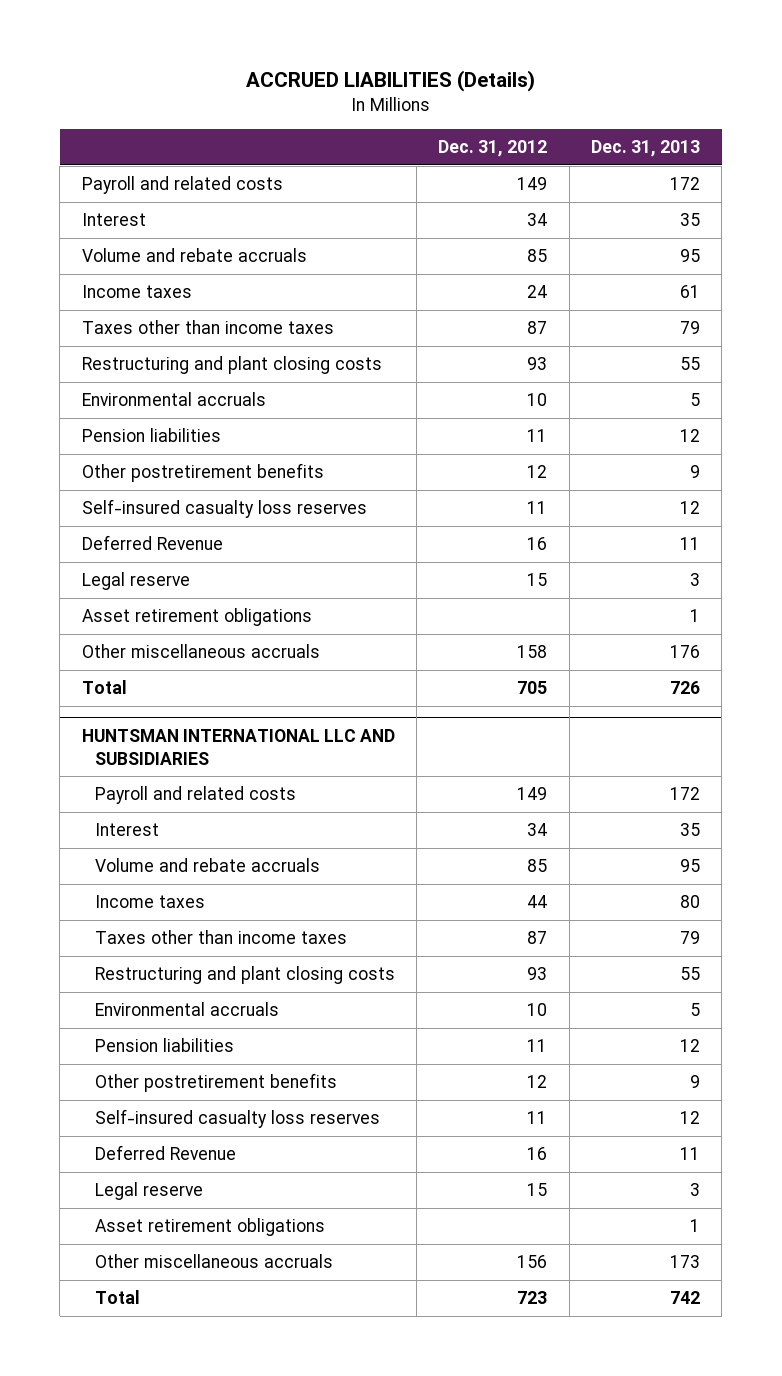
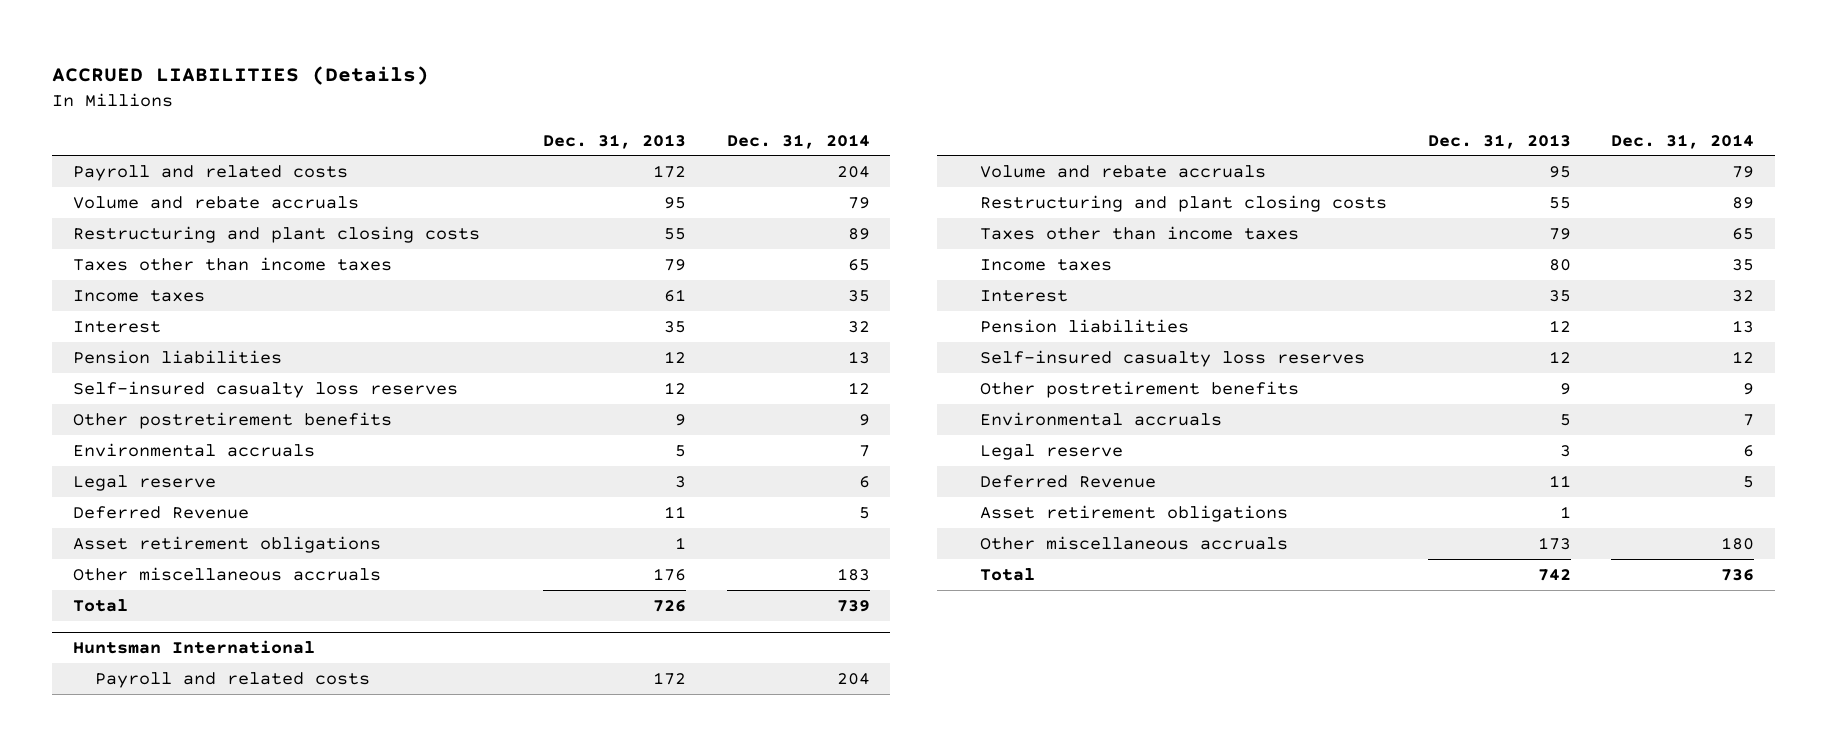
[438,140,548,158] Dec. 31, 2012 -> none
none -> [726,133,870,149] Dec. 31, 2014
[81,320,334,335] Taxes other than income taxes -> [72,256,392,271] Taxes other than income taxes
[81,285,192,299] Income taxes -> [72,289,205,302] Income taxes
[81,213,146,227] Interest -> [72,320,161,333] Interest
[81,463,324,483] Other postretirement benefits -> [72,411,392,429] Other postretirement benefits
[81,392,266,407] Environmental accruals -> [72,442,315,457] Environmental accruals
[81,535,223,551] Deferred Revenue -> [72,505,249,519] Deferred Revenue
[81,728,395,765] HUNTSMAN INTERNATIONAL LLC AND SUBSIDIARIES -> none
none -> [72,640,315,655] Huntsman International
[94,823,159,837] Interest -> none
[94,895,205,909] Income taxes -> none
[94,930,347,945] Taxes other than income taxes -> none
[94,1002,279,1017] Environmental accruals -> none
none -> [979,225,1299,240] Taxes other than income taxes
none -> [979,258,1112,271] Income taxes
none -> [979,289,1068,302] Interest
[94,1073,337,1093] Other postretirement benefits -> none
[94,1145,236,1161] Deferred Revenue -> none
none -> [979,380,1299,398] Other postretirement benefits
none -> [979,411,1222,426] Environmental accruals
none -> [979,474,1156,488] Deferred Revenue

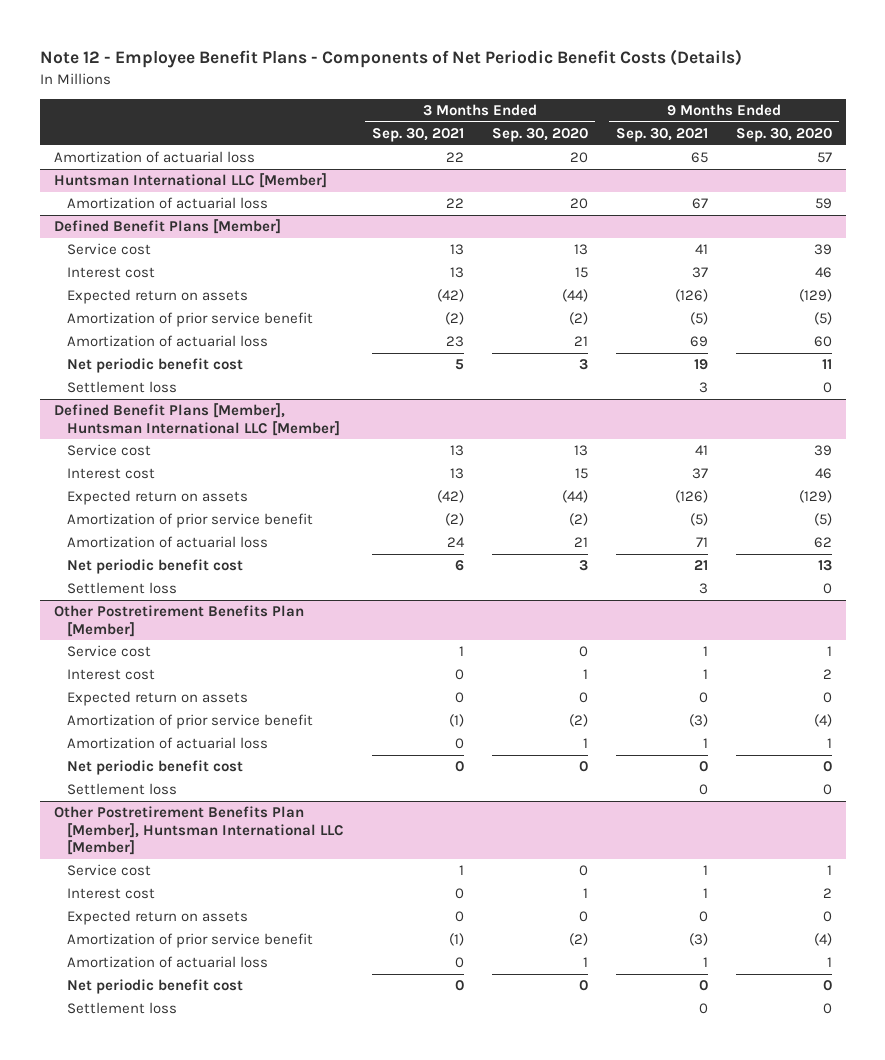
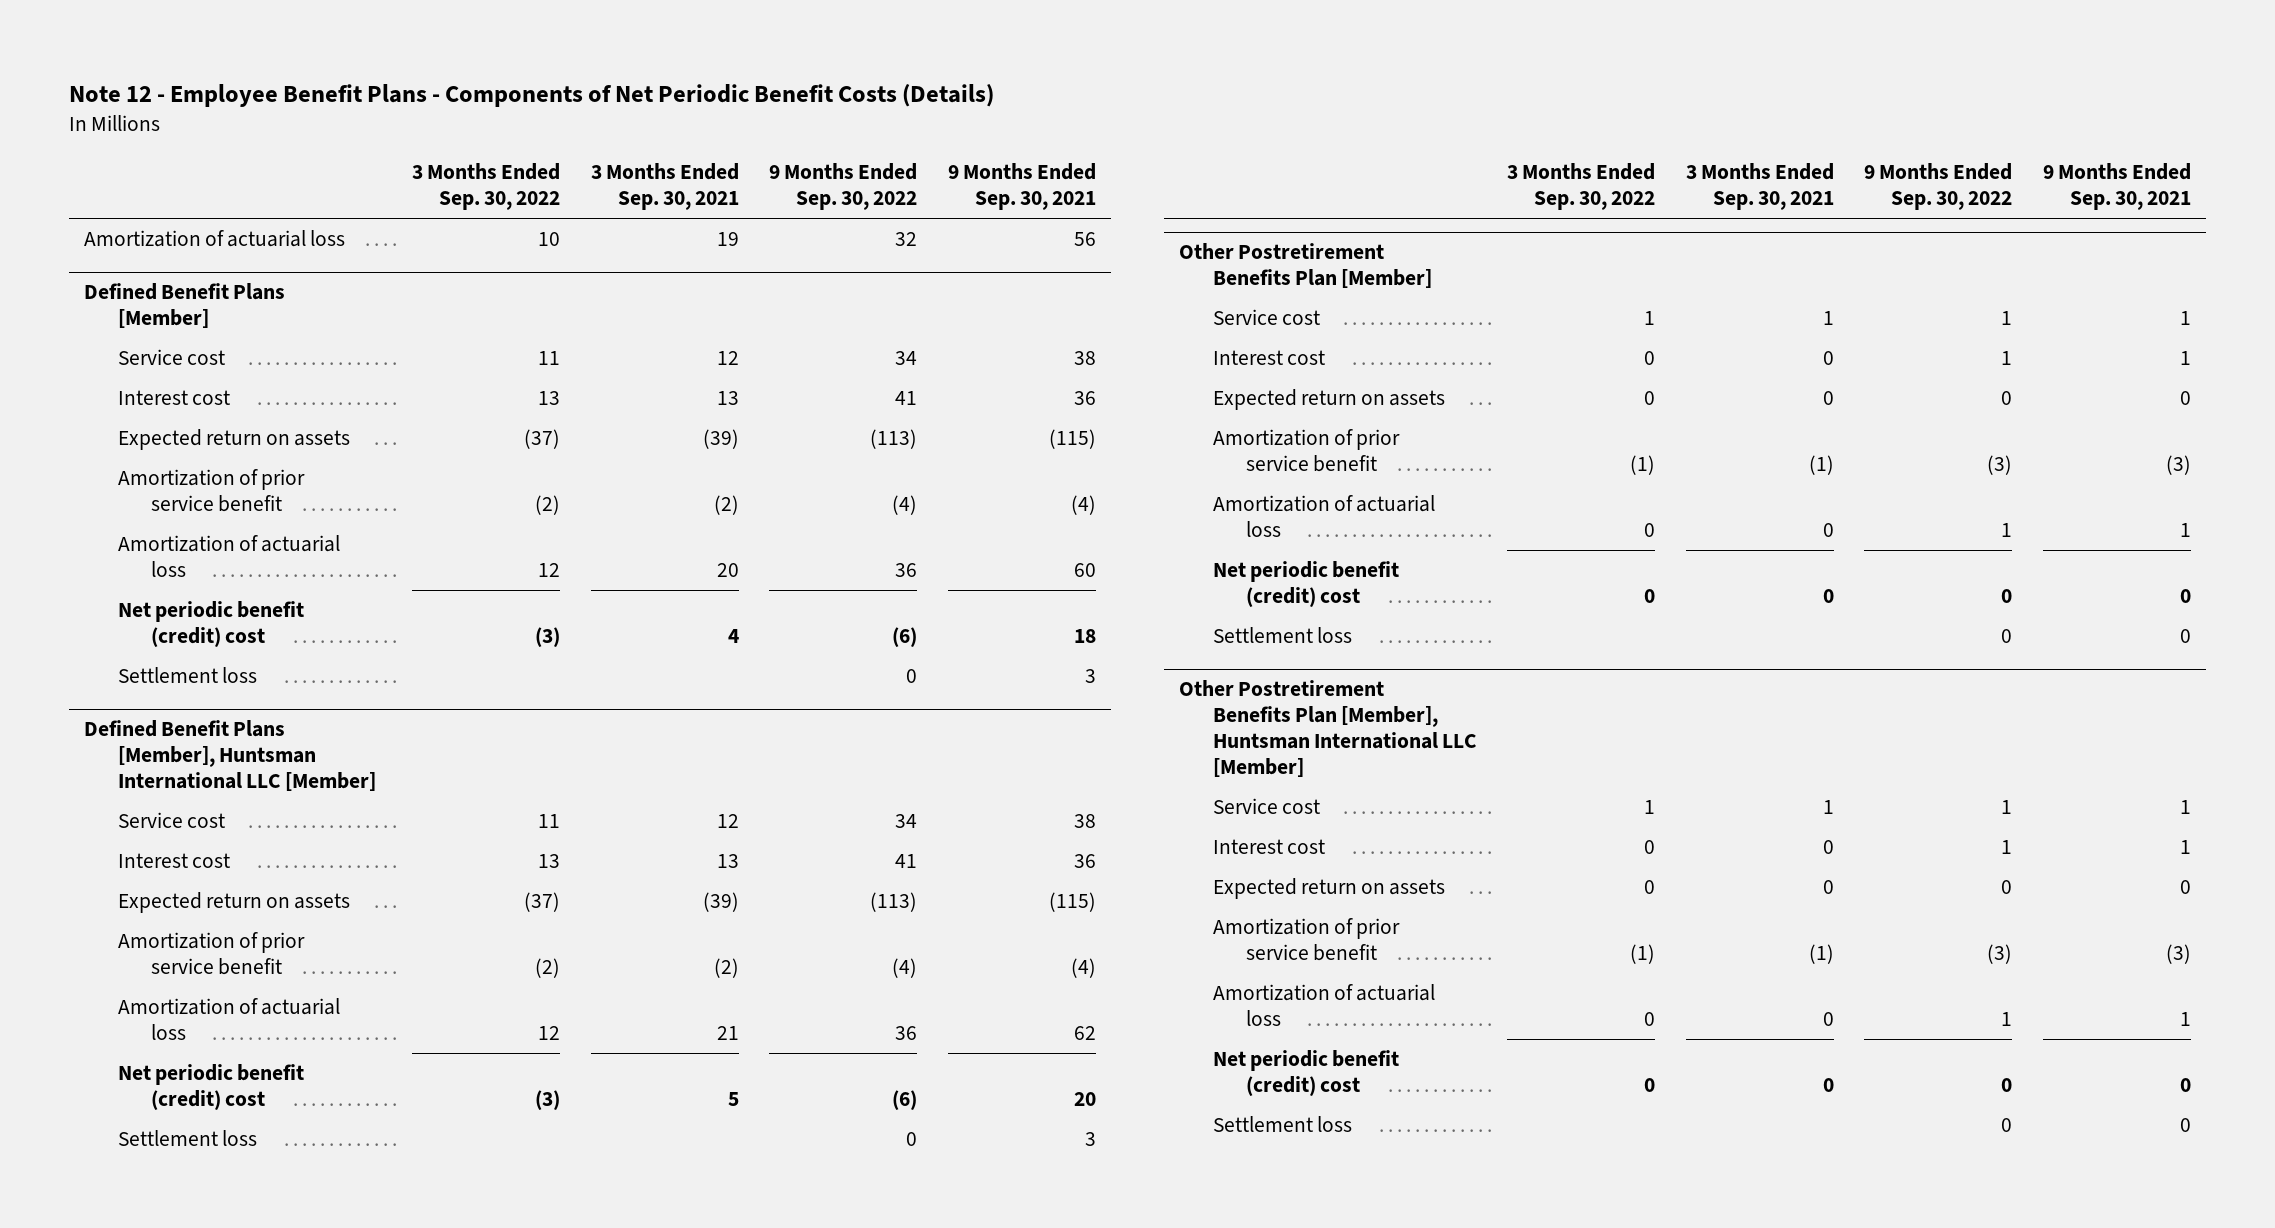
[491,128,588,143] Sep. 30, 2020 -> none
[735,128,832,143] Sep. 30, 2020 -> none
none -> [412,163,561,211] 3 Months Ended Sep. 30, 2022
none -> [769,163,918,211] 9 Months Ended Sep. 30, 2022
[53,173,327,189] Huntsman International LLC [Member] -> none
[67,197,269,210] Amortization of actuarial loss -> none
[445,152,464,163] 22 -> [716,232,739,247] 19
[690,152,708,164] 65 -> [1073,232,1096,247] 56
[449,244,464,256] 13 -> [716,351,739,366] 12
[694,244,708,255] 41 -> [1073,351,1096,366] 38
[691,267,708,279] 37 -> [1073,391,1096,406] 36
[436,289,464,303] (42) -> [702,429,739,450] (39)
[674,289,708,303] (126) -> [1048,429,1096,450] (115)
[689,312,708,326] (5) -> [1070,495,1096,516] (4)
[445,336,464,348] 23 -> [716,563,739,578] 20
[689,336,708,348] 69 -> [1073,563,1096,578] 60
[67,358,244,374] Net periodic benefit cost -> [117,601,304,648] Net periodic benefit (credit) cost
[454,359,464,371] 5 -> [727,629,739,644] 4
[693,359,708,371] 19 -> [1073,629,1096,644] 18
[449,445,464,457] 13 -> [716,814,739,829] 12
[694,445,708,456] 41 -> [1073,814,1096,829] 38
[691,468,708,480] 37 -> [1073,854,1096,869] 36
[436,490,464,504] (42) -> [702,892,739,913] (39)
[674,490,708,504] (126) -> [1048,892,1096,913] (115)
[689,513,708,527] (5) -> [1070,958,1096,979] (4)
[446,537,465,548] 24 -> [716,1026,739,1041] 21
[695,537,708,548] 71 -> [1073,1026,1096,1041] 62
[67,559,244,575] Net periodic benefit cost -> [117,1064,304,1111] Net periodic benefit (credit) cost
[454,560,464,572] 6 -> [727,1092,739,1107] 5
[693,560,708,571] 21 -> [1073,1092,1096,1107] 20
[67,760,244,776] Net periodic benefit cost -> [1212,561,1399,608] Net periodic benefit (credit) cost
[67,979,244,995] Net periodic benefit cost -> [1212,1050,1399,1097] Net periodic benefit (credit) cost

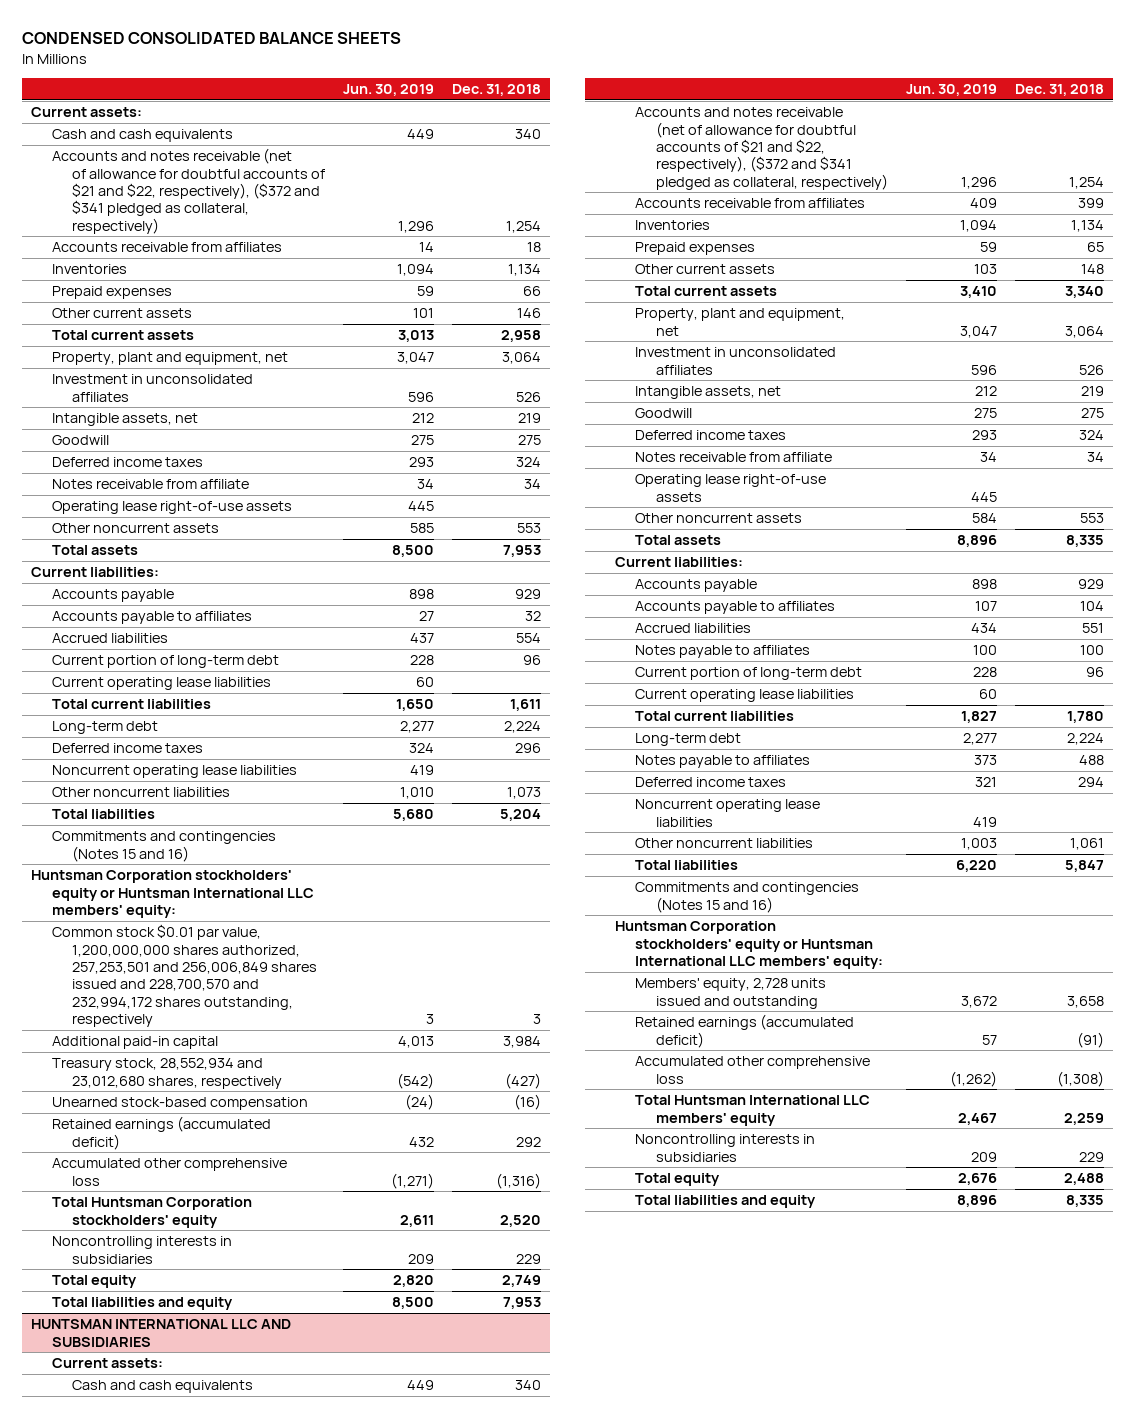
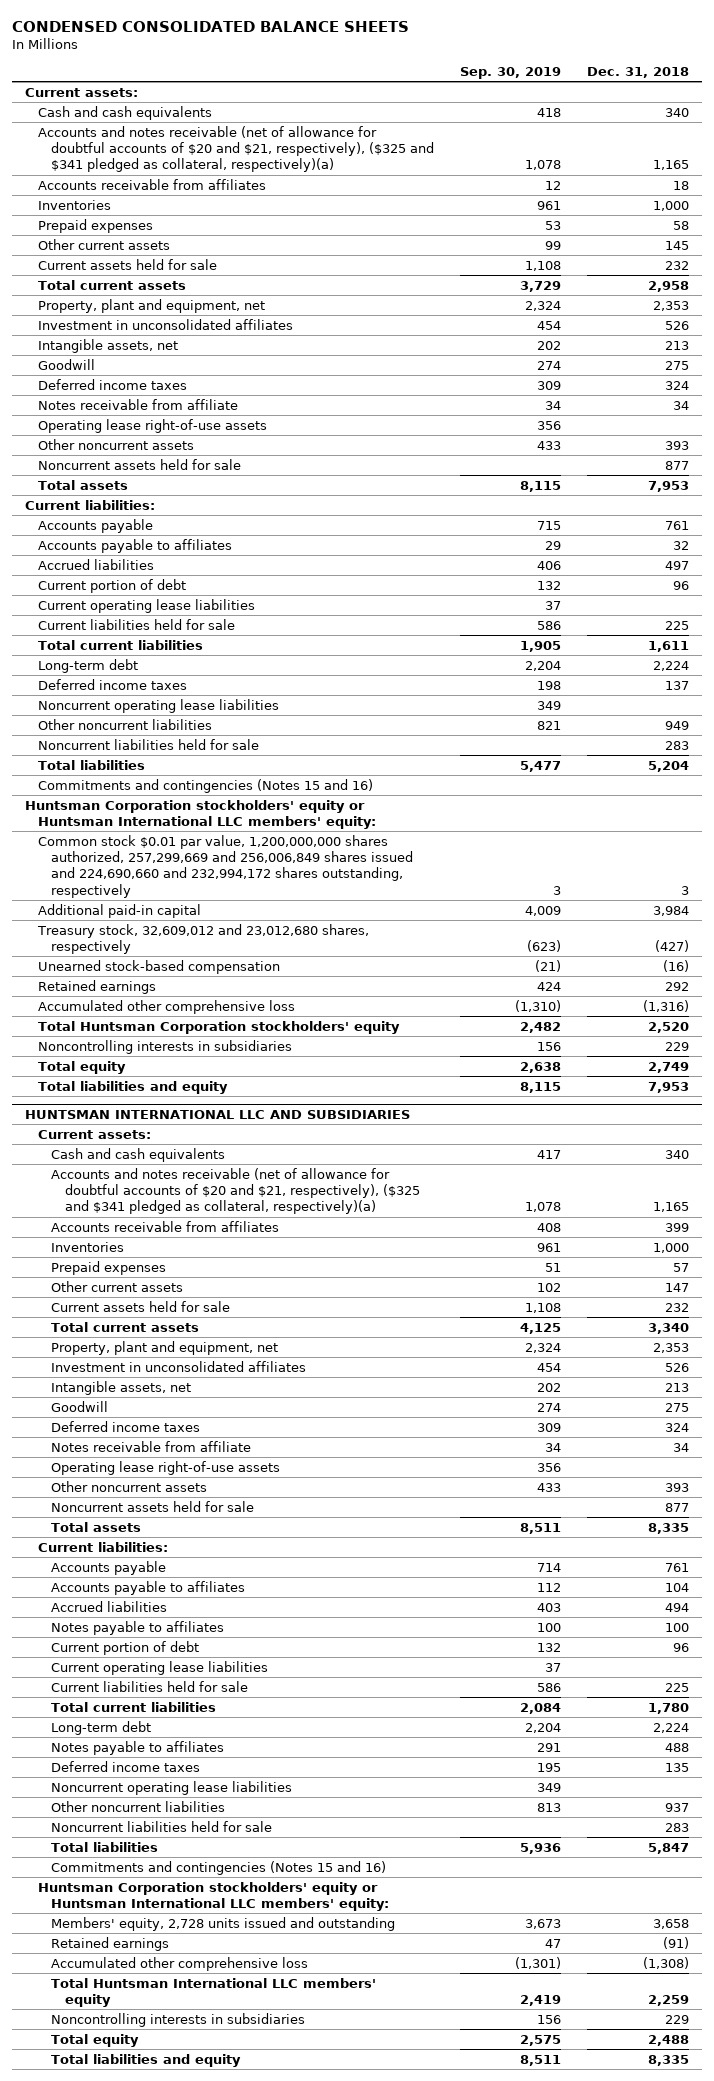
[343,84,435,97] Jun. 30, 2019 -> none
none -> [460,67,562,80] Sep. 30, 2019
[51,148,326,234] Accounts and notes receivable (net of allowance for doubtful accounts of $21 and $22, respectively), ($372 and $341 pledged as collateral, respectively) -> [38,125,435,173] Accounts and notes receivable (net of allowance for doubtful accounts of $20 and $21, respectively), ($325 and $341 pledged as collateral, respectively)(a)
[505,220,541,233] 1,254 -> [652,160,689,171] 1,165
[507,264,541,277] 1,134 -> [652,200,689,211] 1,000
[522,286,541,297] 66 -> [672,220,689,230] 58
[516,308,541,319] 146 -> [664,240,689,250] 145
none -> [38,258,218,270] Current assets held for sale
[501,352,541,365] 3,064 -> [652,300,689,311] 2,353
[517,413,541,424] 219 -> [664,340,689,350] 213
[516,523,541,534] 553 -> [664,440,689,450] 393
none -> [38,458,242,470] Noncurrent assets held for sale
[514,589,541,600] 929 -> [664,520,689,530] 761
[515,633,541,644] 554 -> [664,560,689,570] 497
[51,655,279,669] Current portion of long-term debt -> [38,578,187,593] Current portion of debt
none -> [38,618,236,630] Current liabilities held for sale
[514,743,541,754] 296 -> [664,680,689,690] 137
[506,787,541,800] 1,073 -> [664,720,689,730] 949
none -> [38,738,260,750] Noncurrent liabilities held for sale
[51,924,318,1028] Common stock $0.01 par value, 1,200,000,000 shares authorized, 257,253,501 and 256,006,849 shares issued and 228,700,570 and 232,994,172 shares outstanding, respectively -> [38,834,414,898] Common stock $0.01 par value, 1,200,000,000 shares authorized, 257,299,669 and 256,006,849 shares issued and 224,690,660 and 232,994,172 shares outstanding, respectively
[51,1058,283,1089] Treasury stock, 28,552,934 and 23,012,680 shares, respectively -> [37,923,370,954] Treasury stock, 32,609,012 and 23,012,680 shares, respectively
[51,1116,271,1150] Retained earnings (accumulated deficit) -> [38,979,157,994] Retained earnings
[635,107,888,190] Accounts and notes receivable (net of allowance for doubtful accounts of $21 and $22, respectively), ($372 and $341 pledged as collateral, respectively) -> [51,1167,420,1215] Accounts and notes receivable (net of allowance for doubtful accounts of $20 and $21, respectively), ($325 and $341 pledged as collateral, respectively)(a)
[1068,176,1104,189] 1,254 -> [652,1202,689,1213] 1,165
[1070,220,1104,233] 1,134 -> [652,1242,689,1253] 1,000
[1086,242,1104,253] 65 -> [672,1262,689,1272] 57
[1080,264,1104,275] 148 -> [664,1282,689,1292] 147
none -> [51,1300,231,1312] Current assets held for sale
[1064,325,1104,338] 3,064 -> [652,1342,689,1353] 2,353
[1080,386,1104,397] 219 -> [664,1382,689,1392] 213
[1079,513,1104,524] 553 -> [664,1482,689,1492] 393
none -> [51,1500,255,1512] Noncurrent assets held for sale
[1077,579,1104,590] 929 -> [664,1562,689,1572] 761
[1081,623,1104,634] 551 -> [664,1602,689,1612] 494
[635,667,863,681] Current portion of long-term debt -> [51,1640,200,1655] Current portion of debt
none -> [51,1680,249,1692] Current liabilities held for sale
[1077,777,1104,788] 294 -> [664,1762,689,1772] 135
[1069,838,1104,851] 1,061 -> [664,1802,689,1812] 937
none -> [51,1820,273,1832] Noncurrent liabilities held for sale
[635,1014,855,1048] Retained earnings (accumulated deficit) -> [51,1936,170,1951] Retained earnings

